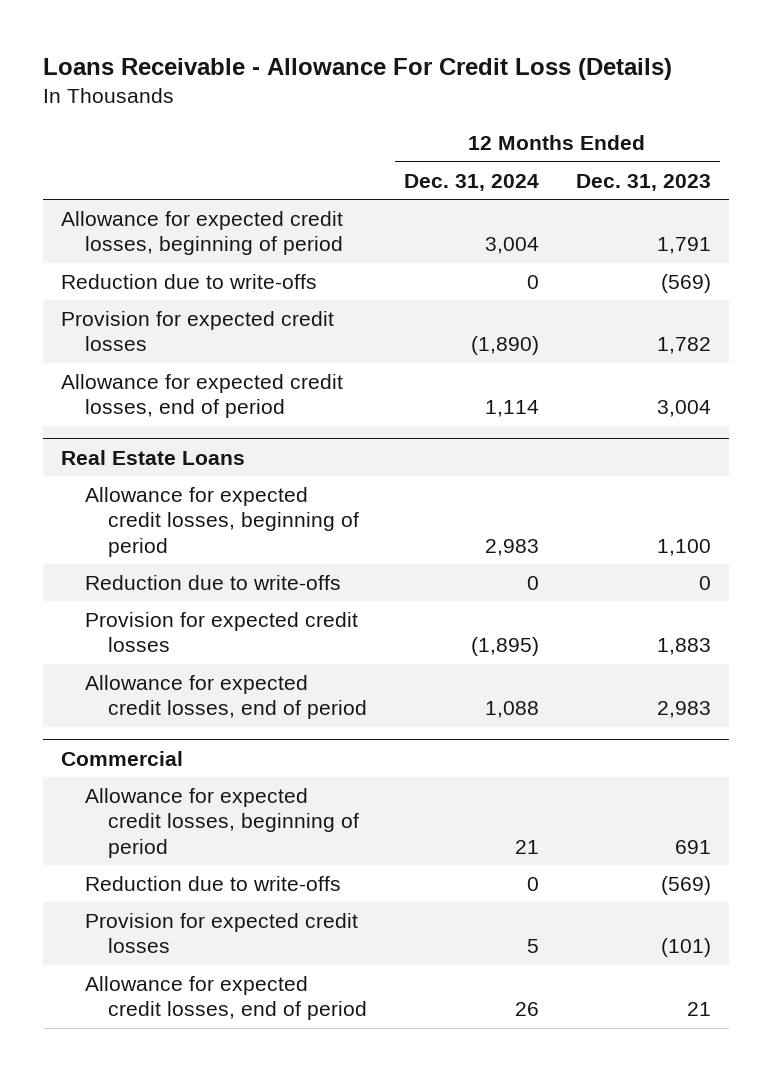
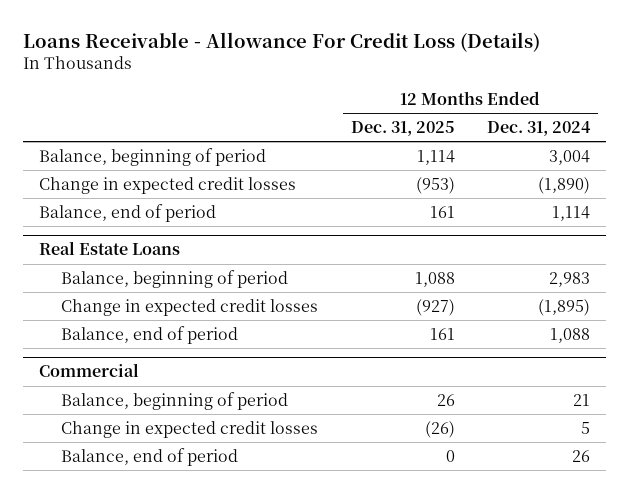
[575,173,711,191] Dec. 31, 2023 -> none
none -> [350,121,455,137] Dec. 31, 2025
[61,273,318,289] Reduction due to write-offs -> none
[61,210,344,256] Allowance for expected credit losses, beginning of period -> [38,147,266,166] Balance, beginning of period
[61,310,335,352] Provision for expected credit losses -> [38,176,296,194] Change in expected credit losses
[61,373,344,419] Allowance for expected credit losses, end of period -> [38,203,216,222] Balance, end of period
[84,574,341,590] Reduction due to write-offs -> none
[84,486,360,557] Allowance for expected credit losses, beginning of period -> [61,269,289,288] Balance, beginning of period
[84,611,358,653] Provision for expected credit losses -> [61,298,319,316] Change in expected credit losses
[84,674,368,720] Allowance for expected credit losses, end of period -> [61,325,239,344] Balance, end of period
[84,875,341,891] Reduction due to write-offs -> none
[84,787,360,858] Allowance for expected credit losses, beginning of period -> [61,391,289,410] Balance, beginning of period
[84,912,358,954] Provision for expected credit losses -> [61,420,319,438] Change in expected credit losses
[84,975,368,1021] Allowance for expected credit losses, end of period -> [61,447,239,466] Balance, end of period

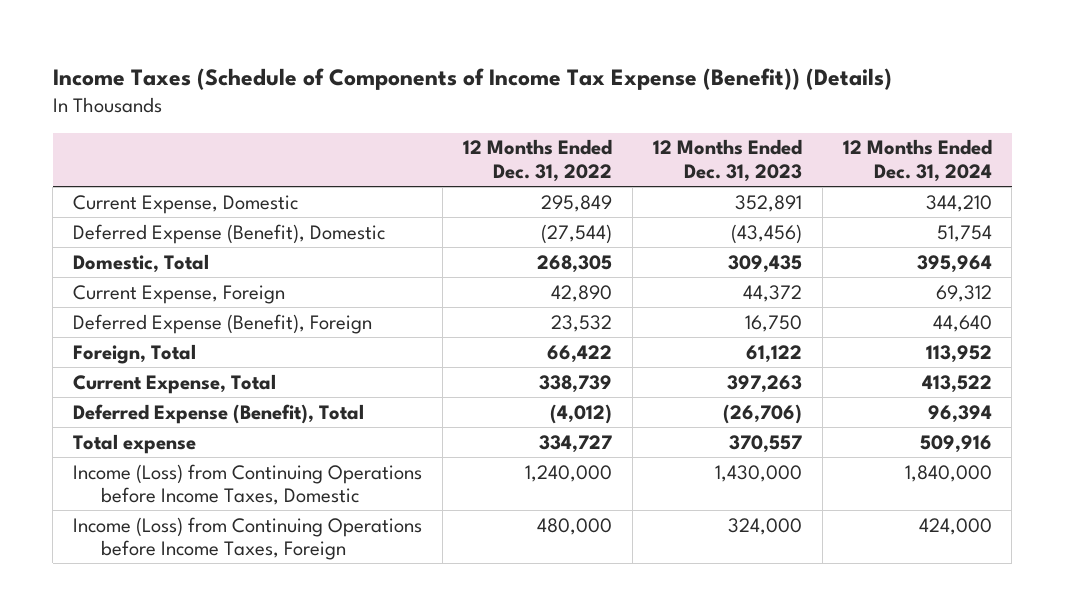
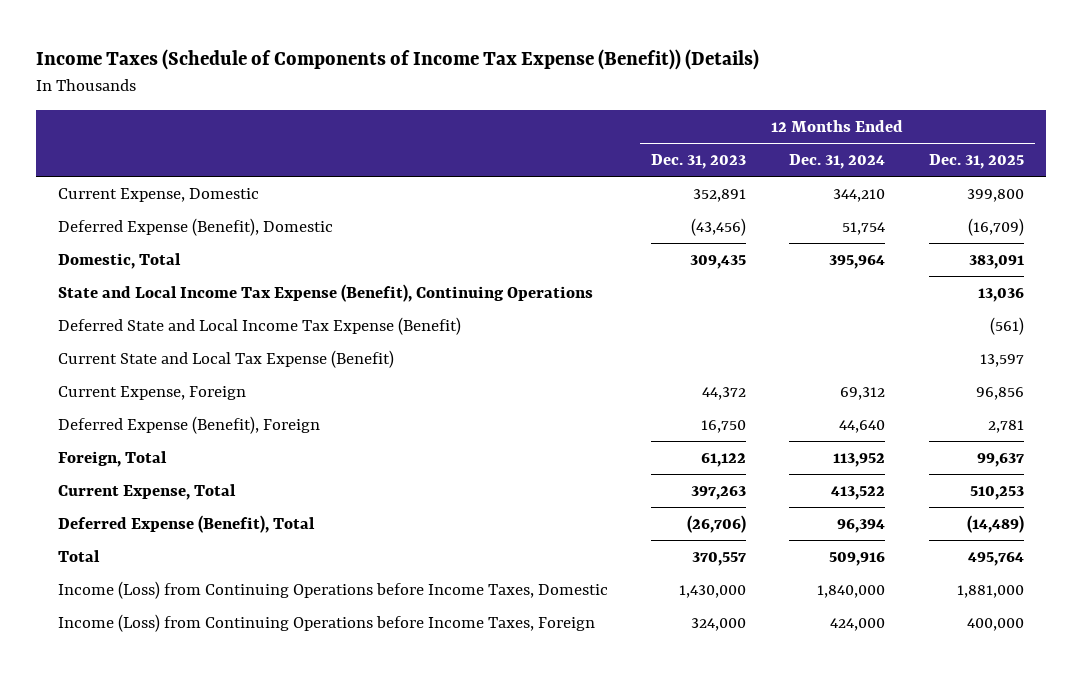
[463,139,613,183] 12 Months Ended Dec. 31, 2022 -> none
none -> [928,154,1024,170] Dec. 31, 2025
none -> [57,283,593,302] State and Local Income Tax Expense (Benefit), Continuing Operations
none -> [57,316,461,335] Deferred State and Local Income Tax Expense (Benefit)
none -> [57,349,394,368] Current State and Local Tax Expense (Benefit)
[73,433,197,454] Total expense -> [57,549,100,562] Total

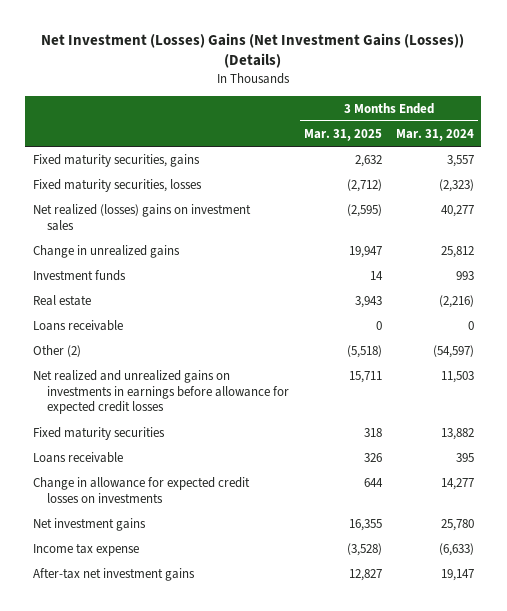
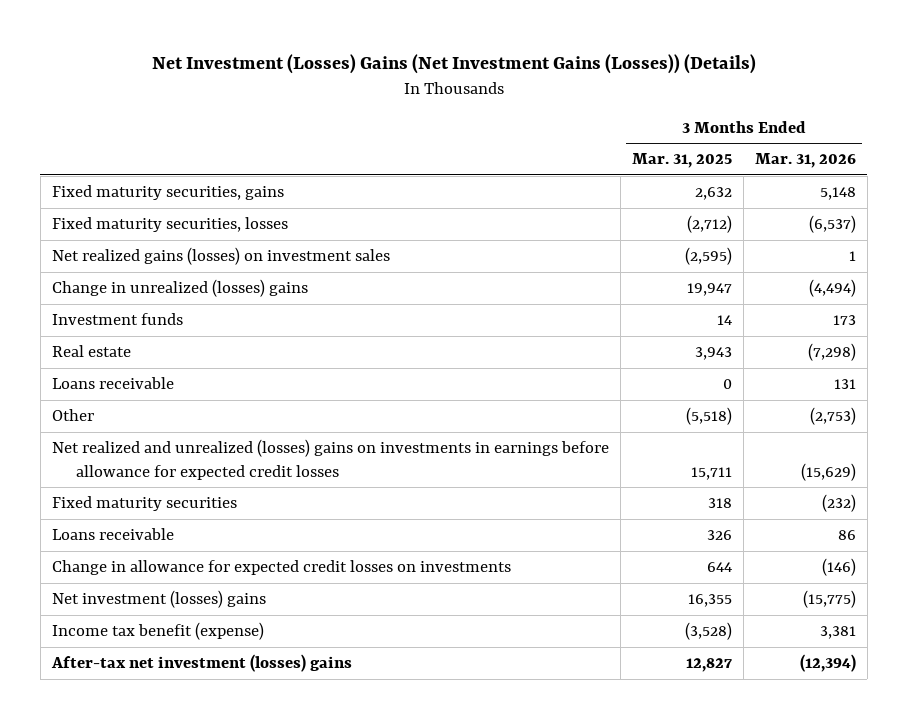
[396,128,475,141] Mar. 31, 2024 -> none
none -> [754,153,856,169] Mar. 31, 2026
[32,203,251,231] Net realized (losses) gains on investment sales -> [51,246,390,265] Net realized gains (losses) on investment sales
[32,244,180,258] Change in unrealized gains -> [51,278,308,297] Change in unrealized (losses) gains
[32,344,81,357] Other (2) -> [51,408,94,421] Other
[32,369,290,415] Net realized and unrealized gains on investments in earnings before allowance for expected credit losses -> [51,438,609,480] Net realized and unrealized (losses) gains on investments in earnings before allowance for expected credit losses
[32,517,146,531] Net investment gains -> [51,589,266,608] Net investment (losses) gains
[32,542,139,556] Income tax expense -> [51,621,264,640] Income tax benefit (expense)
[32,567,195,581] After-tax net investment gains -> [50,653,352,672] After-tax net investment (losses) gains

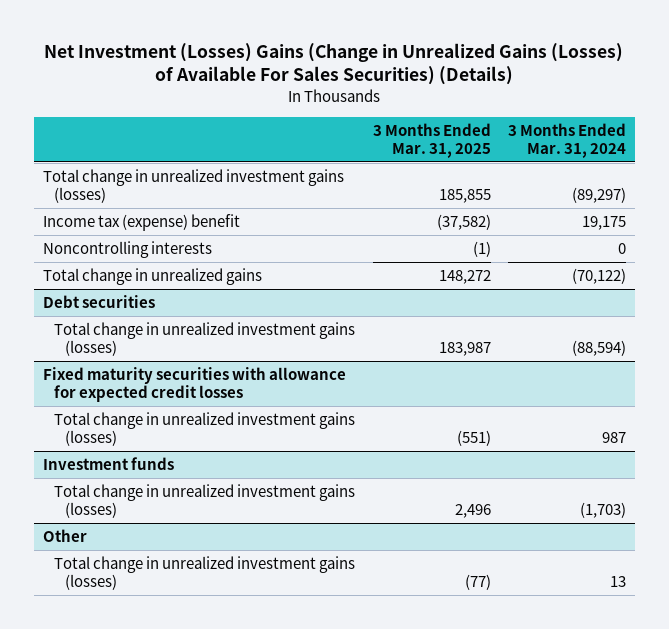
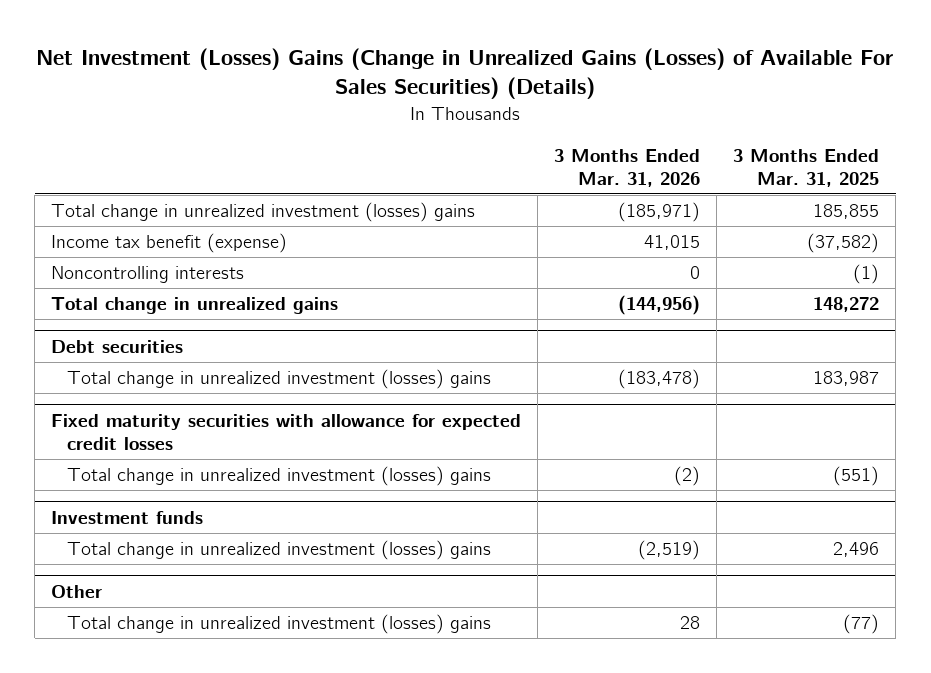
[507,122,626,158] 3 Months Ended Mar. 31, 2024 -> none
none -> [554,148,701,188] 3 Months Ended Mar. 31, 2026
[43,168,345,204] Total change in unrealized investment gains (losses) -> [51,202,476,223] Total change in unrealized investment (losses) gains
[43,213,241,231] Income tax (expense) benefit -> [51,233,288,254] Income tax benefit (expense)
[54,321,356,357] Total change in unrealized investment gains (losses) -> [66,369,491,390] Total change in unrealized investment (losses) gains
[54,411,356,447] Total change in unrealized investment gains (losses) -> [66,466,491,487] Total change in unrealized investment (losses) gains
[54,483,356,519] Total change in unrealized investment gains (losses) -> [66,540,491,561] Total change in unrealized investment (losses) gains
[54,555,356,591] Total change in unrealized investment gains (losses) -> [66,614,491,635] Total change in unrealized investment (losses) gains

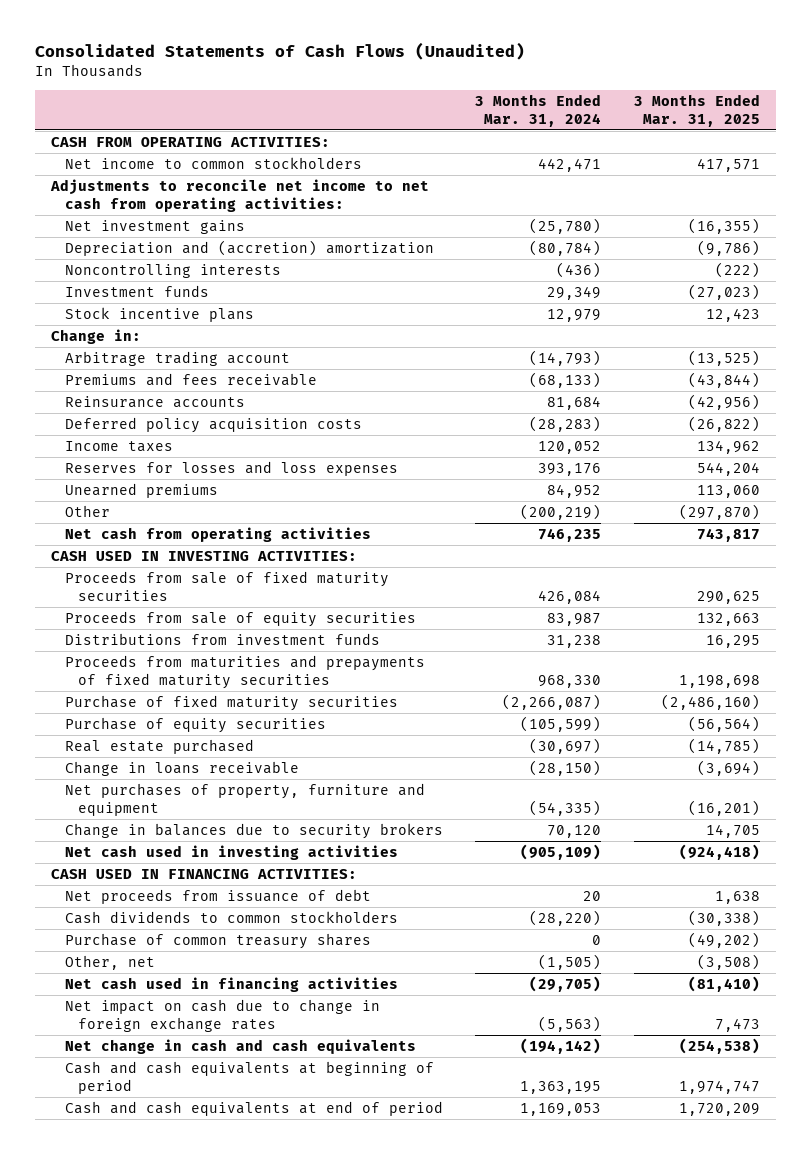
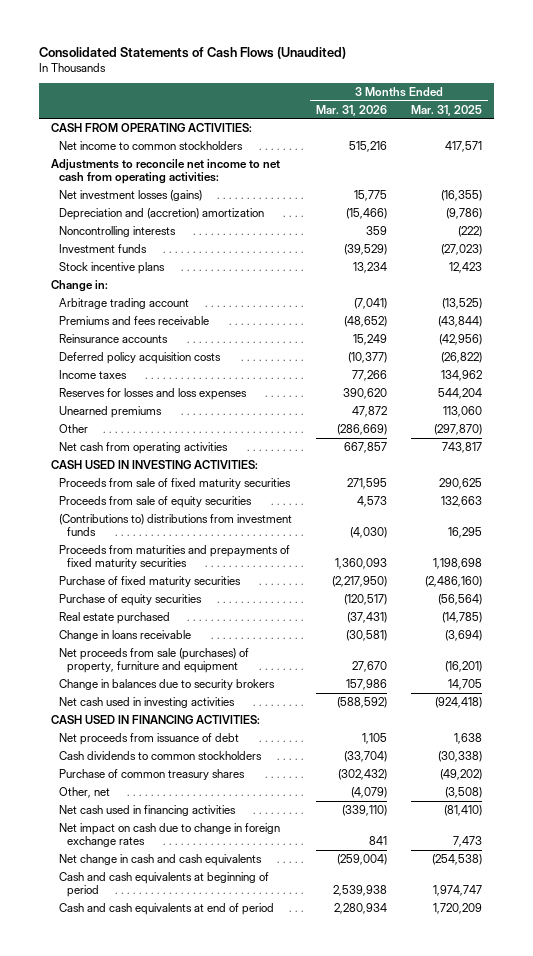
[475,93,602,127] 3 Months Ended Mar. 31, 2024 -> none
none -> [315,104,387,116] Mar. 31, 2026
[64,219,245,234] Net investment gains -> [59,189,203,201] Net investment losses (gains)
[64,632,380,645] Distributions from investment funds -> [59,513,293,537] (Contributions to) distributions from investment funds
[64,782,425,816] Net purchases of property, furniture and equipment -> [59,647,250,674] Net proceeds from sale (purchases) of property, furniture and equipment

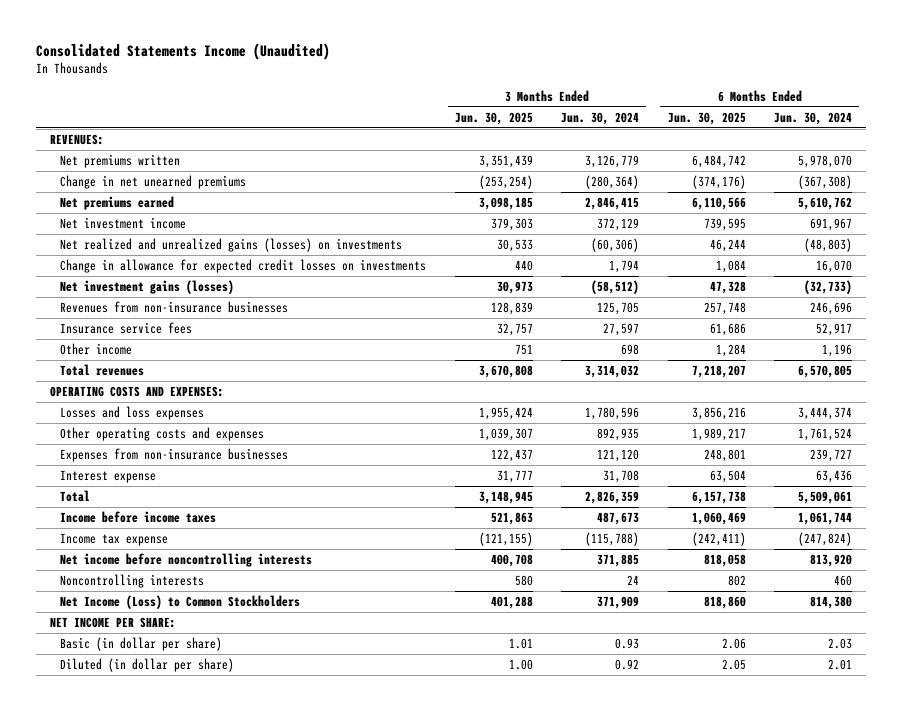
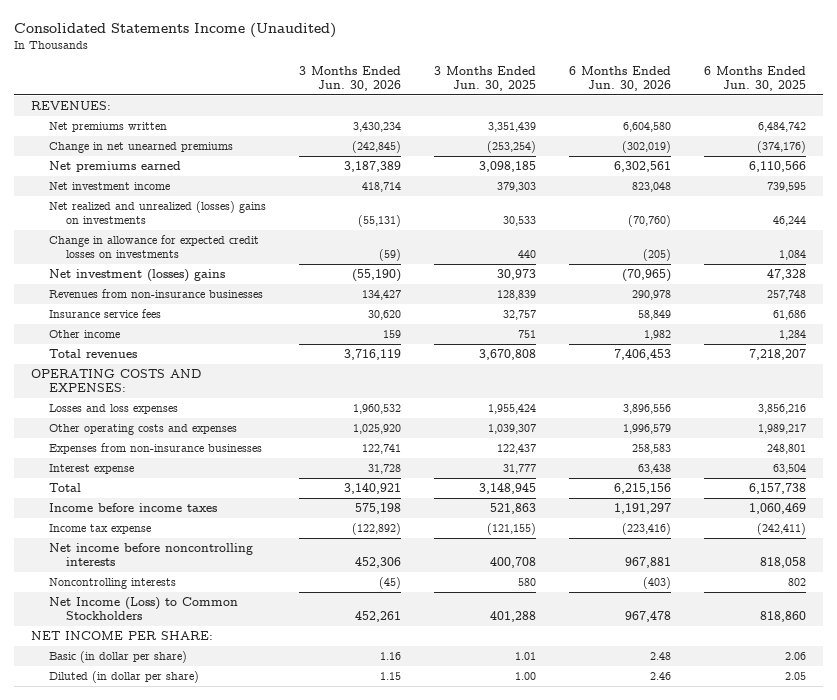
[561,111,640,125] Jun. 30, 2024 -> none
[773,111,852,125] Jun. 30, 2024 -> none
none -> [298,65,401,91] 3 Months Ended Jun. 30, 2026
none -> [569,65,672,91] 6 Months Ended Jun. 30, 2026
[60,238,403,253] Net realized and unrealized gains (losses) on investments -> [48,201,266,224] Net realized and unrealized (losses) gains on investments
[60,280,235,295] Net investment gains (losses) -> [48,269,225,283] Net investment (losses) gains

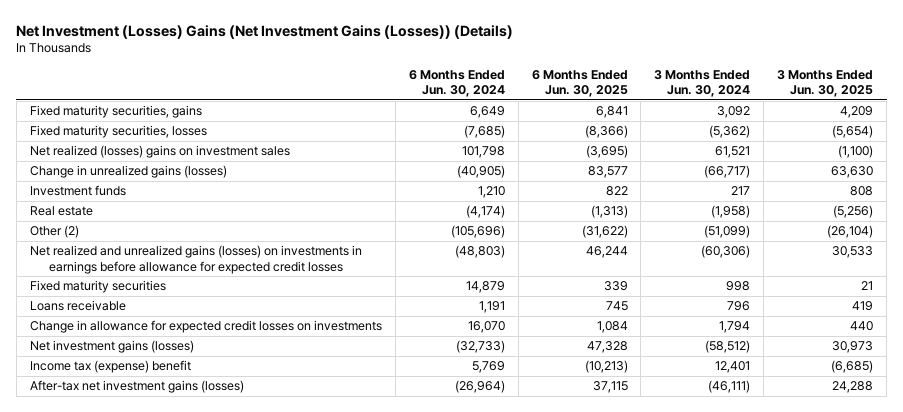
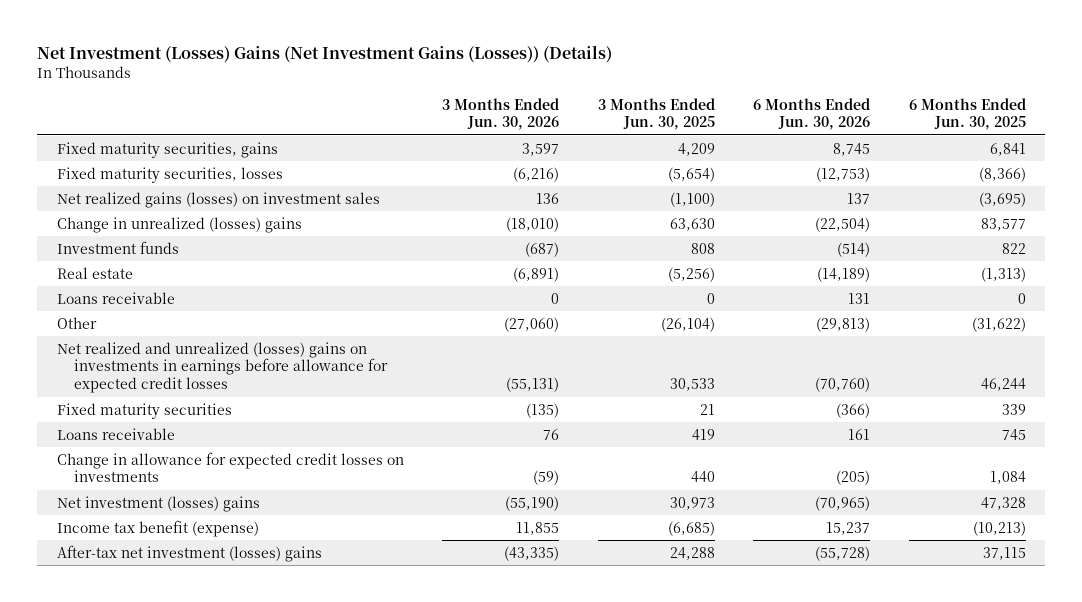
[408,70,505,98] 6 Months Ended Jun. 30, 2024 -> none
[654,70,751,98] 3 Months Ended Jun. 30, 2024 -> none
none -> [442,97,560,131] 3 Months Ended Jun. 30, 2026
none -> [753,97,871,131] 6 Months Ended Jun. 30, 2026
[29,145,290,159] Net realized (losses) gains on investment sales -> [56,191,380,208] Net realized gains (losses) on investment sales
[29,165,227,179] Change in unrealized gains (losses) -> [56,216,302,233] Change in unrealized (losses) gains
none -> [56,291,175,304] Loans receivable
[29,225,79,239] Other (2) -> [56,316,97,329] Other
[29,245,362,274] Net realized and unrealized gains (losses) on investments in earnings before allowance for expected credit losses -> [56,341,388,394] Net realized and unrealized (losses) gains on investments in earnings before allowance for expected credit losses
[29,340,194,354] Net investment gains (losses) -> [56,495,260,512] Net investment (losses) gains
[29,360,191,374] Income tax (expense) benefit -> [56,519,259,537] Income tax benefit (expense)
[29,380,244,394] After-tax net investment gains (losses) -> [56,544,322,562] After-tax net investment (losses) gains

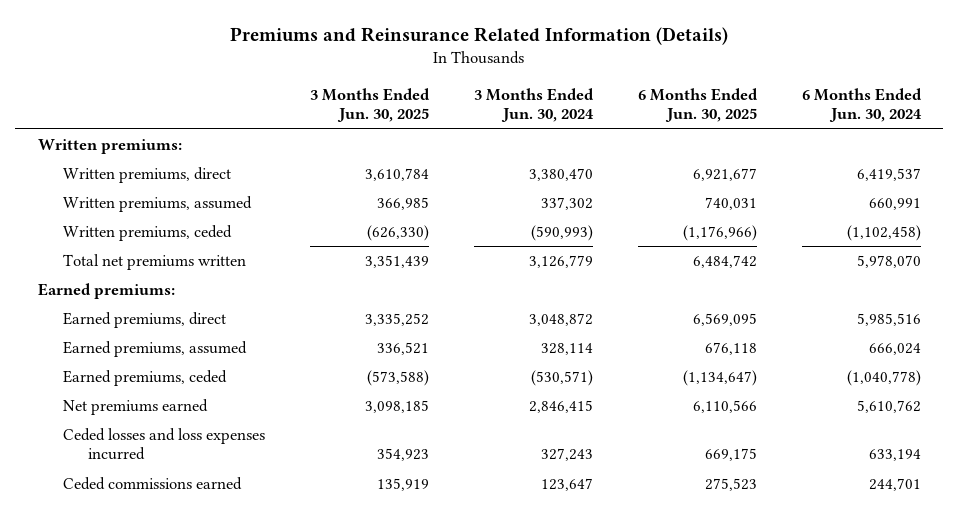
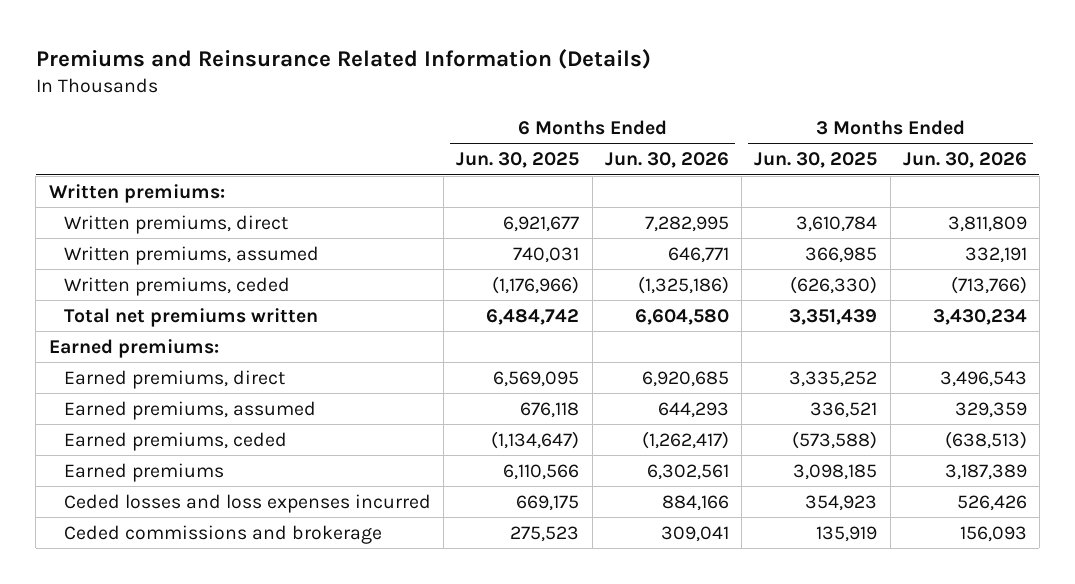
[473,87,594,123] 3 Months Ended Jun. 30, 2024 -> none
[801,87,922,123] 6 Months Ended Jun. 30, 2024 -> none
none -> [604,152,729,169] Jun. 30, 2026
none -> [902,152,1027,169] Jun. 30, 2026
[63,398,209,415] Net premiums earned -> [63,462,224,482] Earned premiums
[63,476,243,490] Ceded commissions earned -> [63,524,382,544] Ceded commissions and brokerage

